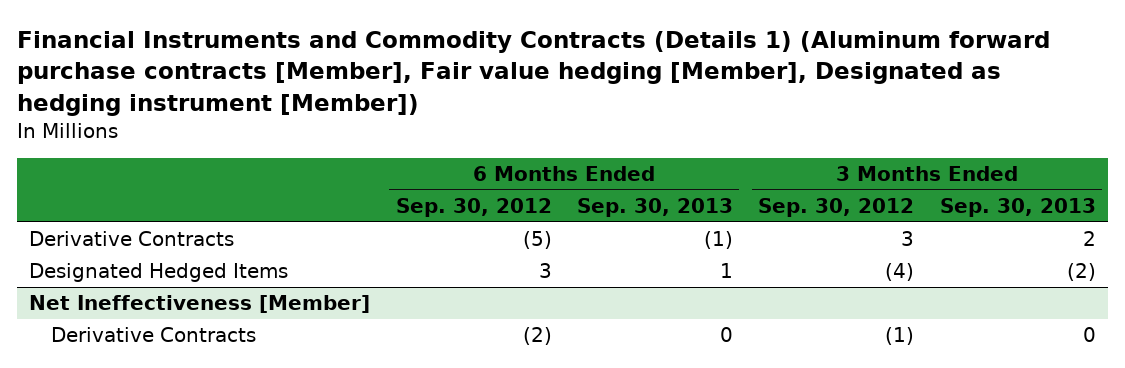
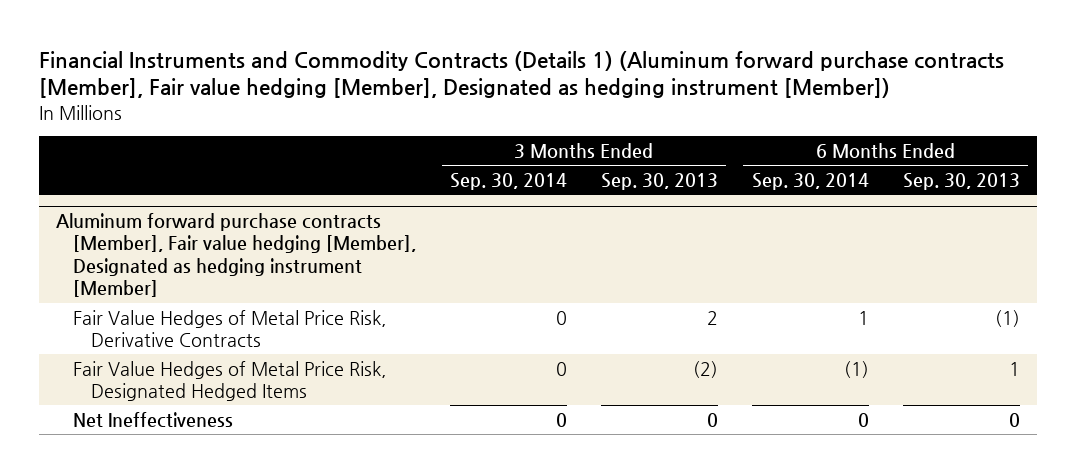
[395,198,552,218] Sep. 30, 2012 -> none
[758,198,915,218] Sep. 30, 2012 -> none
none -> [450,173,568,191] Sep. 30, 2014
none -> [751,173,869,191] Sep. 30, 2014
[29,295,371,314] Net Ineffectiveness [Member] -> none
[50,327,256,343] Derivative Contracts -> none
none -> [55,212,417,298] Aluminum forward purchase contracts [Member], Fair value hedging [Member], Designated as hedging instrument [Member]
[29,231,235,247] Derivative Contracts -> [73,309,387,348] Fair Value Hedges of Metal Price Risk, Derivative Contracts
[29,263,289,283] Designated Hedged Items -> [73,360,387,402] Fair Value Hedges of Metal Price Risk, Designated Hedged Items
none -> [73,411,234,428] Net Ineffectiveness

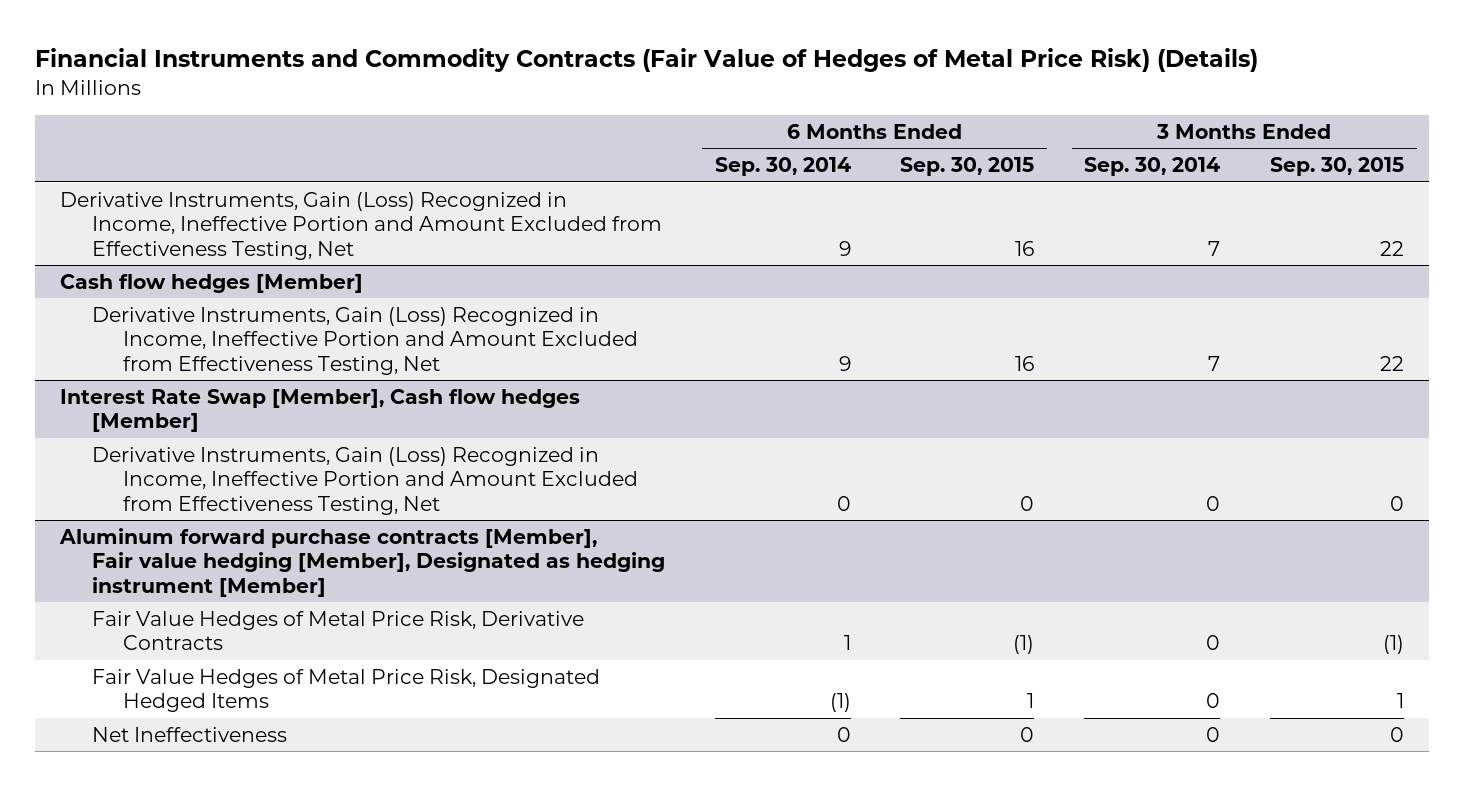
[38,50,1004,99] Financial Instruments and Commodity Contracts (Details 1) (Aluminum forward purchase contracts [Member], Fair value hedging [Member], Designated as hedging instrument [Member]) -> [34,47,1258,72] Financial Instruments and Commodity Contracts (Fair Value of Hedges of Metal Price Risk) (Details)
[600,173,718,191] Sep. 30, 2013 -> none
[902,173,1020,191] Sep. 30, 2013 -> none
none -> [900,157,1035,177] Sep. 30, 2015
none -> [1270,157,1405,177] Sep. 30, 2015
none -> [59,191,662,260] Derivative Instruments, Gain (Loss) Recognized in Income, Ineffective Portion and Amount Excluded from Effectiveness Testing, Net
none -> [59,273,363,293] Cash flow hedges [Member]
none -> [91,306,639,375] Derivative Instruments, Gain (Loss) Recognized in Income, Ineffective Portion and Amount Excluded from Effectiveness Testing, Net
none -> [59,388,580,433] Interest Rate Swap [Member], Cash flow hedges [Member]
none -> [91,446,639,515] Derivative Instruments, Gain (Loss) Recognized in Income, Ineffective Portion and Amount Excluded from Effectiveness Testing, Net

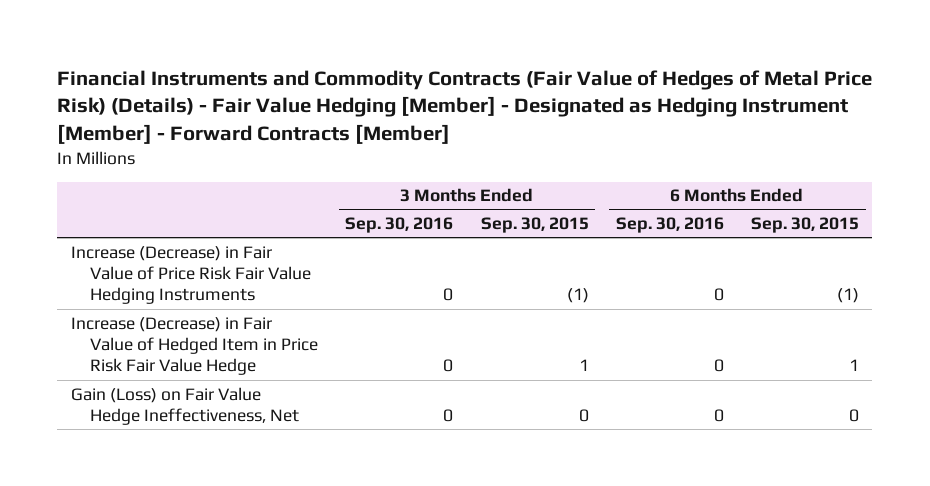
[34,47,1258,72] Financial Instruments and Commodity Contracts (Fair Value of Hedges of Metal Price Risk) (Details) -> [57,69,873,144] Financial Instruments and Commodity Contracts (Fair Value of Hedges of Metal Price Risk) (Details) - Fair Value Hedging [Member] - Designated as Hedging Instrument [Member] - Forward Contracts [Member]
[714,157,851,177] Sep. 30, 2014 -> none
[1084,157,1221,177] Sep. 30, 2014 -> none
none -> [345,217,454,234] Sep. 30, 2016
none -> [615,217,724,234] Sep. 30, 2016
[59,191,662,260] Derivative Instruments, Gain (Loss) Recognized in Income, Ineffective Portion and Amount Excluded from Effectiveness Testing, Net -> none
[59,273,363,293] Cash flow hedges [Member] -> none
[91,306,639,375] Derivative Instruments, Gain (Loss) Recognized in Income, Ineffective Portion and Amount Excluded from Effectiveness Testing, Net -> none
[59,388,580,433] Interest Rate Swap [Member], Cash flow hedges [Member] -> none
[91,446,639,515] Derivative Instruments, Gain (Loss) Recognized in Income, Ineffective Portion and Amount Excluded from Effectiveness Testing, Net -> none
[58,527,665,597] Aluminum forward purchase contracts [Member], Fair value hedging [Member], Designated as hedging instrument [Member] -> none
[91,610,584,651] Fair Value Hedges of Metal Price Risk, Derivative Contracts -> [70,245,312,305] Increase (Decrease) in Fair Value of Price Risk Fair Value Hedging Instruments
[91,668,600,713] Fair Value Hedges of Metal Price Risk, Designated Hedged Items -> [70,316,319,376] Increase (Decrease) in Fair Value of Hedged Item in Price Risk Fair Value Hedge
[91,726,287,742] Net Ineffectiveness -> [70,386,300,426] Gain (Loss) on Fair Value Hedge Ineffectiveness, Net

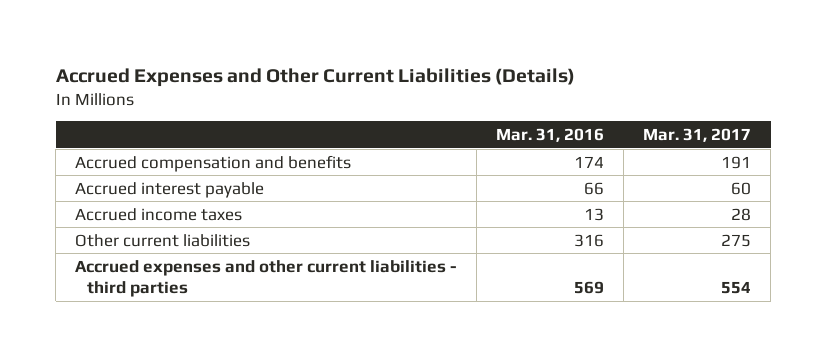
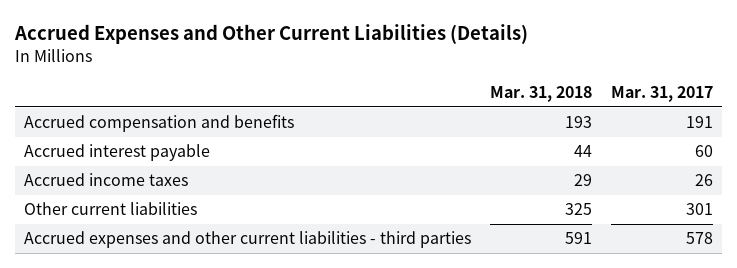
[496,128,605,143] Mar. 31, 2016 -> none
none -> [489,86,592,103] Mar. 31, 2018
[731,207,752,221] 28 -> [694,174,713,187] 26
[721,233,752,247] 275 -> [685,203,713,216] 301
[721,281,752,295] 554 -> [685,232,713,245] 578

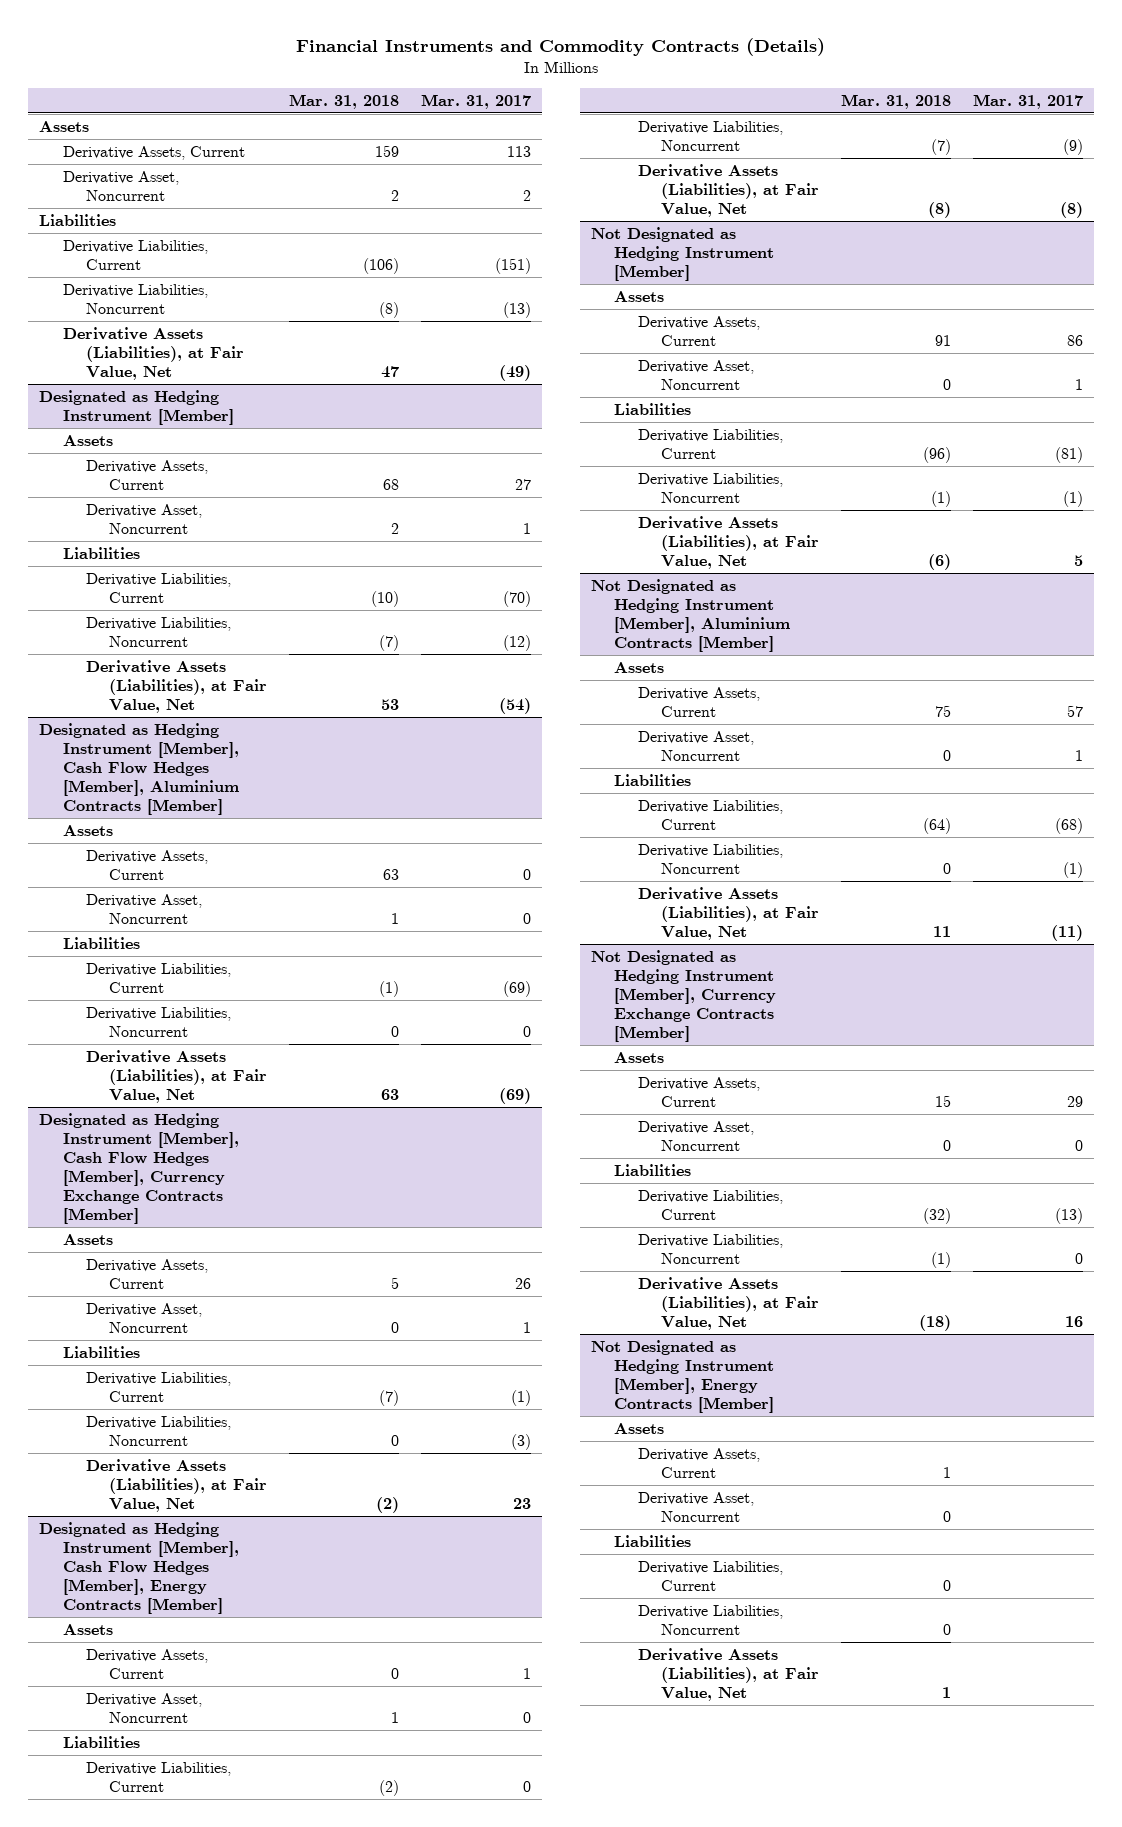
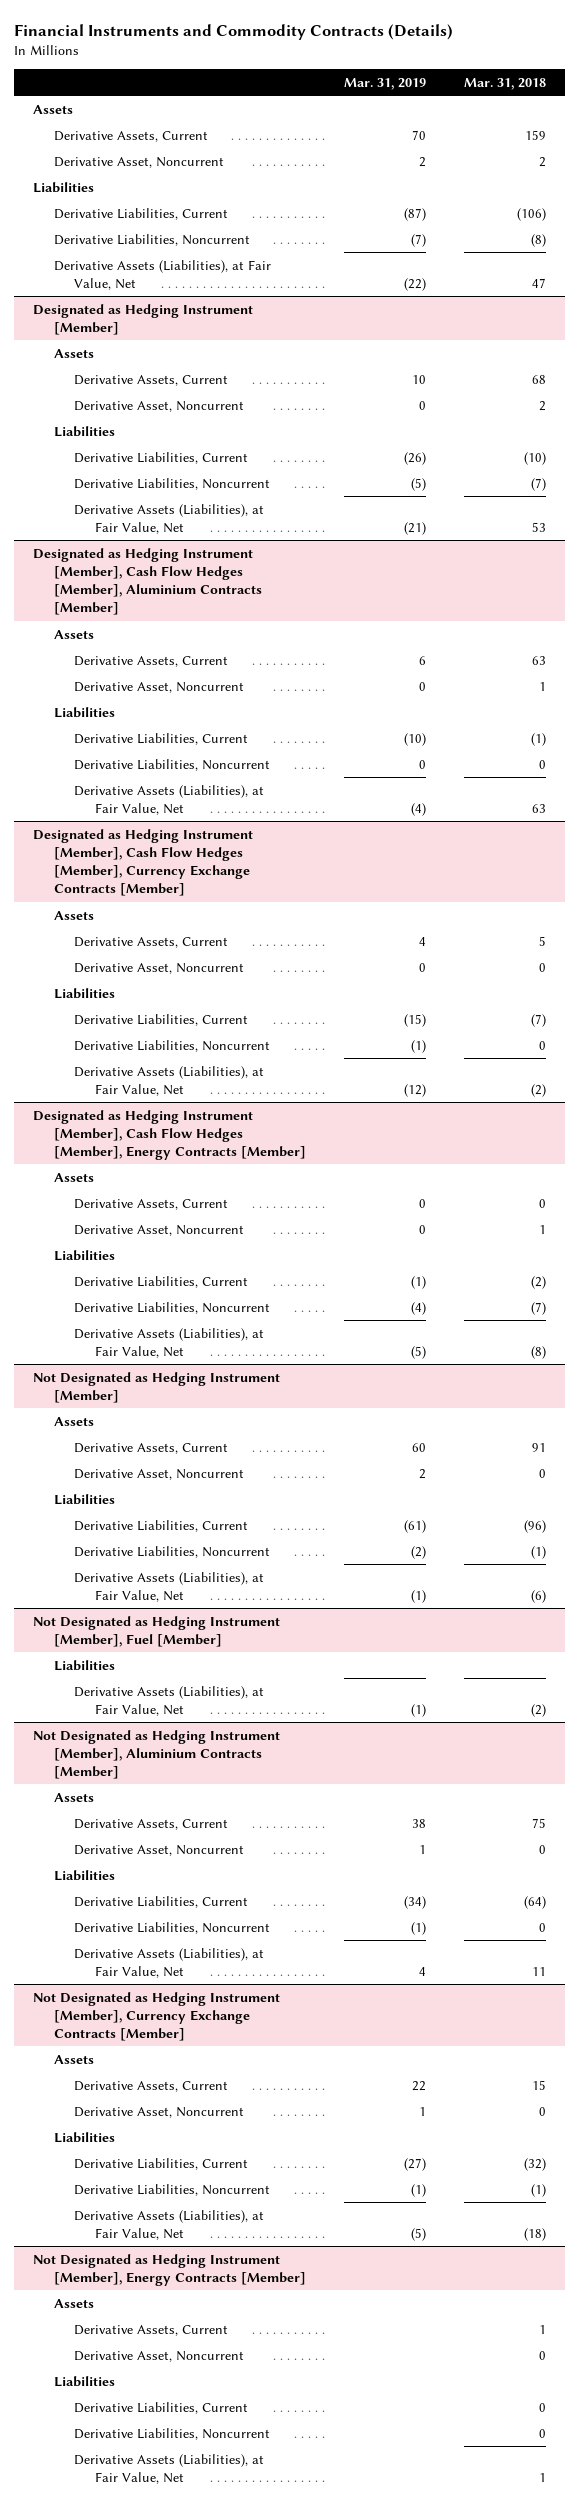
[420,93,531,109] Mar. 31, 2017 -> none
none -> [343,77,426,90] Mar. 31, 2019
none -> [32,1615,280,1647] Not Designated as Hedging Instrument [Member], Fuel [Member]
none -> [53,1659,115,1671] Liabilities
none -> [74,1685,265,1716] Derivative Assets (Liabilities), at Fair Value, Net

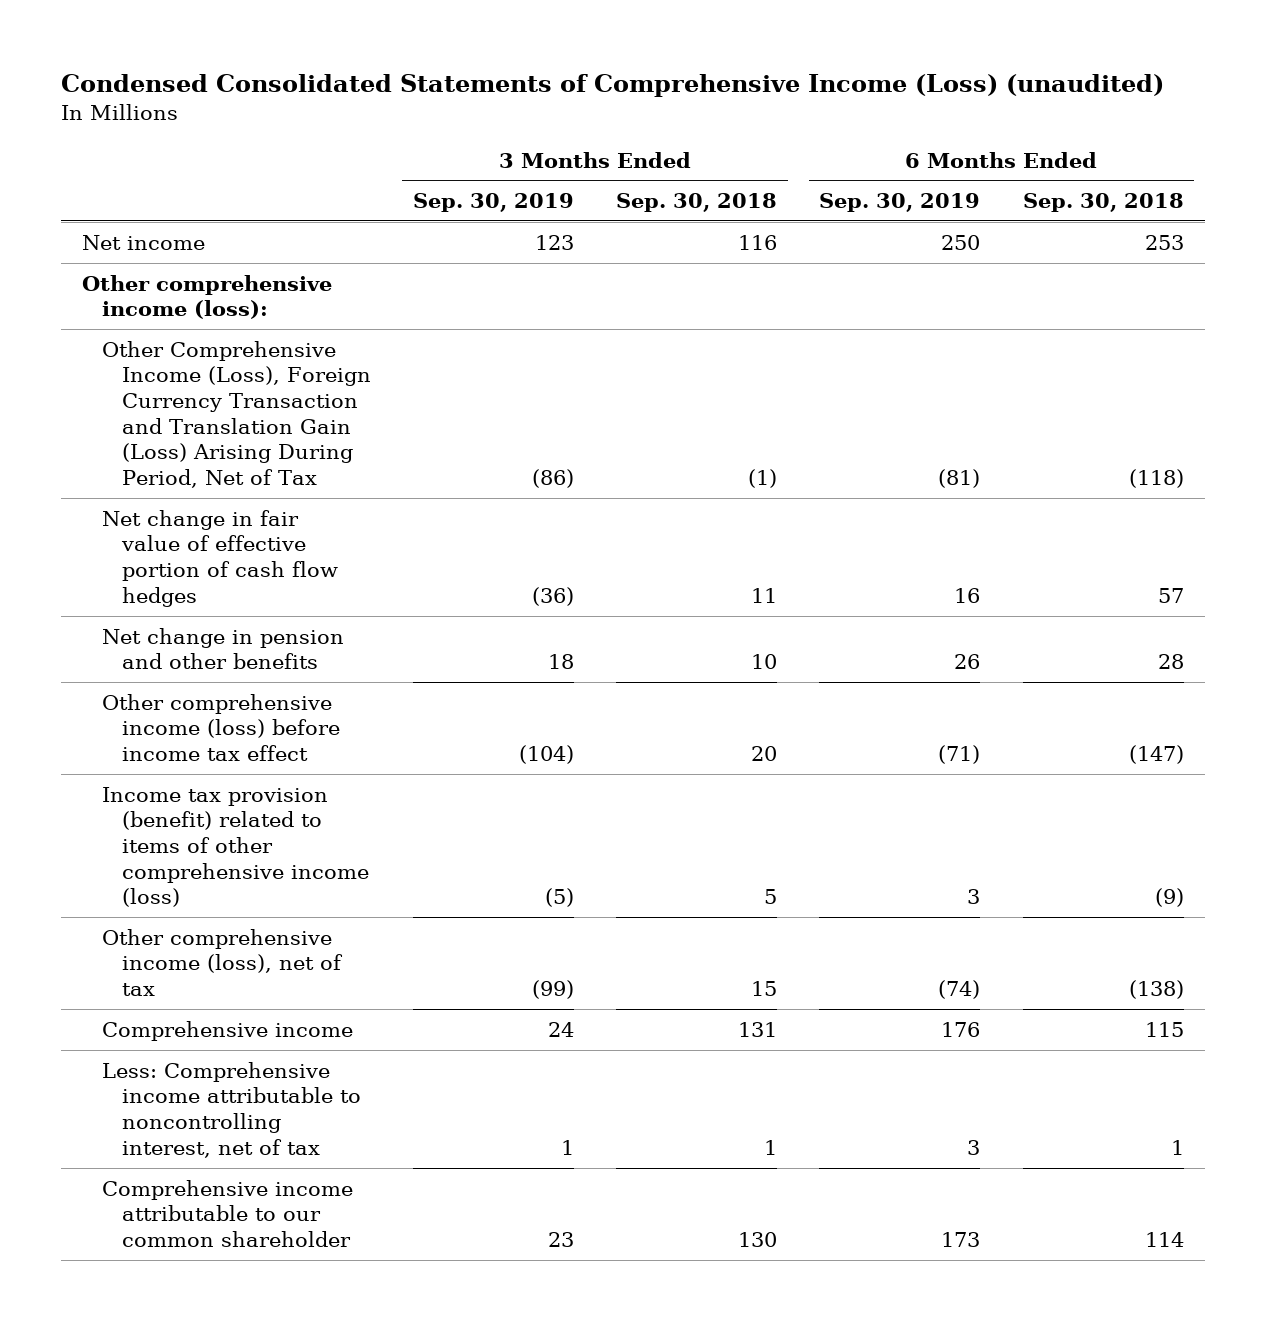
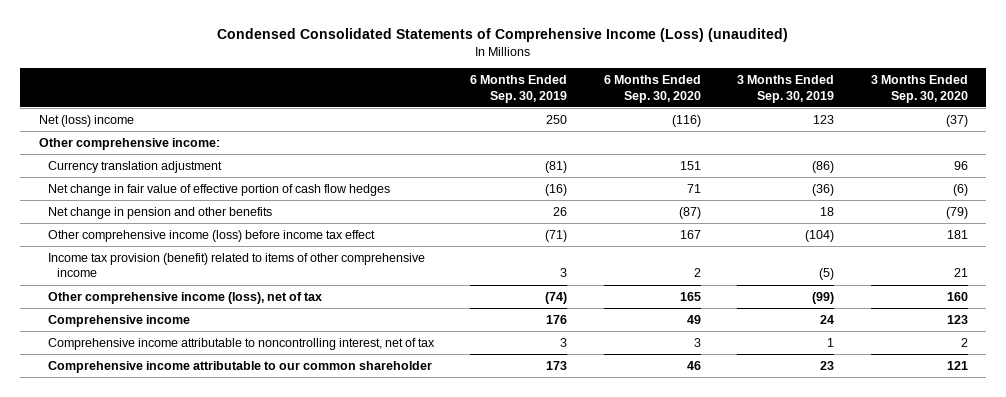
[616,193,778,213] Sep. 30, 2018 -> none
[1022,193,1184,213] Sep. 30, 2018 -> none
none -> [603,75,701,103] 6 Months Ended Sep. 30, 2020
none -> [870,75,968,103] 3 Months Ended Sep. 30, 2020
[81,234,205,250] Net income -> [38,114,134,127] Net (loss) income
[81,274,332,320] Other comprehensive income (loss): -> [38,137,220,150] Other comprehensive income:
[101,340,371,489] Other Comprehensive Income (Loss), Foreign Currency Transaction and Translation Gain (Loss) Arising During Period, Net of Tax -> [47,160,222,173] Currency translation adjustment
[954,587,981,603] 16 -> [545,183,568,196] (16)
[101,786,369,908] Income tax provision (benefit) related to items of other comprehensive income (loss) -> [47,252,425,278] Income tax provision (benefit) related to items of other comprehensive income
[101,1061,361,1158] Less: Comprehensive income attributable to noncontrolling interest, net of tax -> [47,337,435,350] Comprehensive income attributable to noncontrolling interest, net of tax

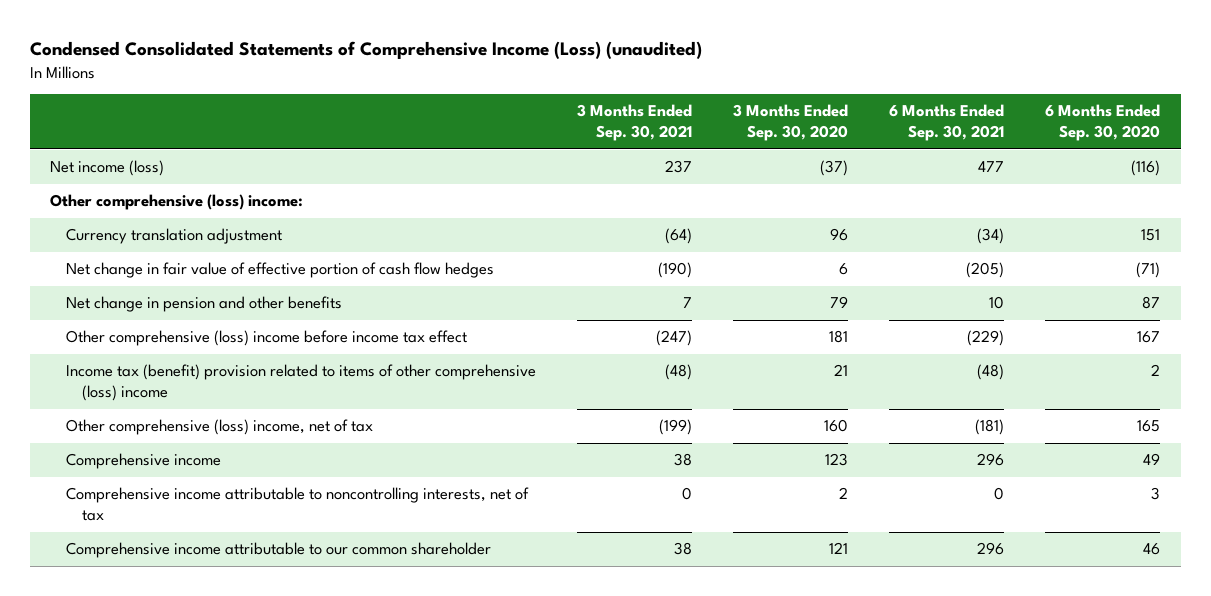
[470,75,568,103] 6 Months Ended Sep. 30, 2019 -> none
[737,75,835,103] 3 Months Ended Sep. 30, 2019 -> none
none -> [577,104,693,142] 3 Months Ended Sep. 30, 2021
none -> [889,104,1005,142] 6 Months Ended Sep. 30, 2021
[38,114,134,127] Net (loss) income -> [50,160,165,177] Net income (loss)
[38,137,220,150] Other comprehensive income: -> [50,194,304,211] Other comprehensive (loss) income:
[686,183,701,193] 71 -> [1136,262,1161,279] (71)
[952,183,968,196] (6) -> [839,263,849,276] 6
[678,206,701,219] (87) -> [1142,296,1161,310] 87
[945,206,968,219] (79) -> [830,296,849,309] 79
[47,229,375,242] Other comprehensive income (loss) before income tax effect -> [66,330,468,347] Other comprehensive (loss) income before income tax effect
[47,252,425,278] Income tax provision (benefit) related to items of other comprehensive income -> [66,364,537,402] Income tax (benefit) provision related to items of other comprehensive (loss) income
[47,291,322,304] Other comprehensive income (loss), net of tax -> [66,419,374,436] Other comprehensive (loss) income, net of tax
[47,337,435,350] Comprehensive income attributable to noncontrolling interest, net of tax -> [66,487,530,522] Comprehensive income attributable to noncontrolling interests, net of tax

